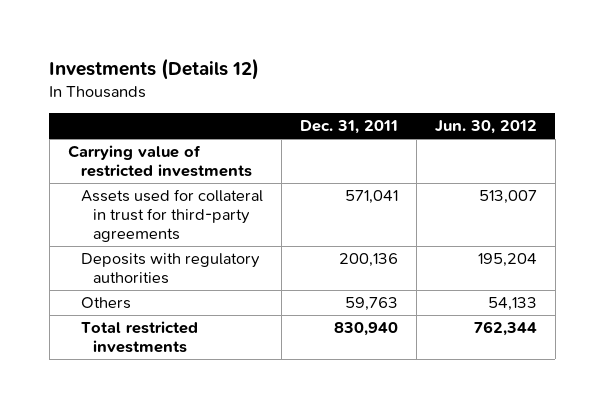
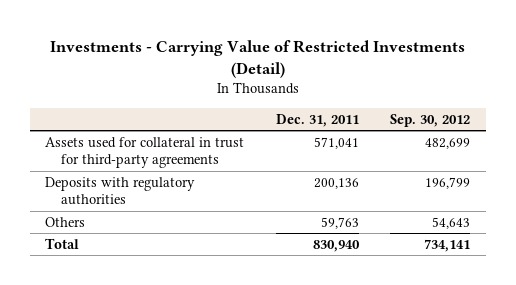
[49,57,260,80] Investments (Details 12) -> [49,39,465,79] Investments - Carrying Value of Restricted Investments (Detail)
[434,120,537,135] Jun. 30, 2012 -> none
none -> [390,113,471,127] Sep. 30, 2012
[67,145,252,178] Carrying value of restricted investments -> none
[80,321,198,354] Total restricted investments -> [45,237,80,249] Total

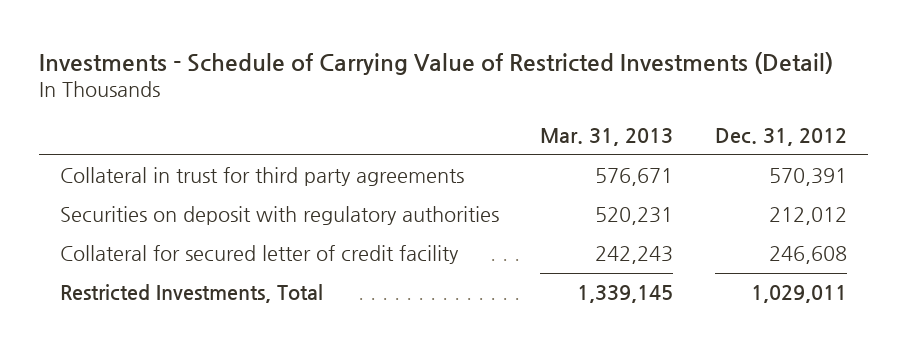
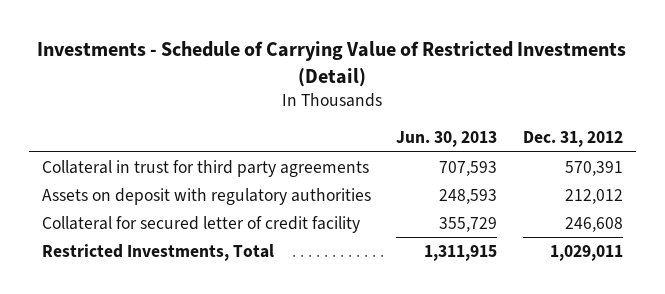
[540,128,674,147] Mar. 31, 2013 -> none
none -> [396,131,498,148] Jun. 30, 2013
[60,206,500,226] Securities on deposit with regulatory authorities -> [41,187,371,205] Assets on deposit with regulatory authorities

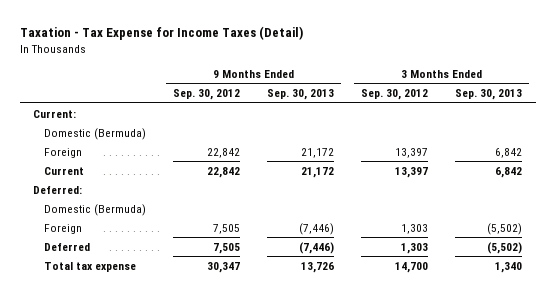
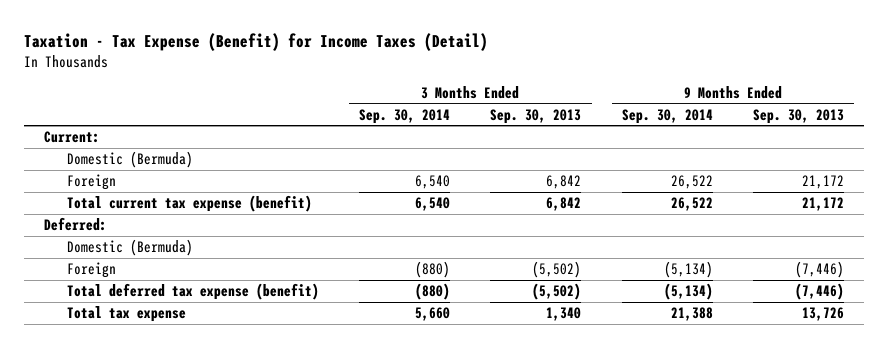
[19,26,303,41] Taxation - Tax Expense for Income Taxes (Detail) -> [24,33,489,52] Taxation - Tax Expense (Benefit) for Income Taxes (Detail)
[173,89,241,101] Sep. 30, 2012 -> none
[361,89,429,101] Sep. 30, 2012 -> none
none -> [359,108,451,124] Sep. 30, 2014
none -> [621,108,713,124] Sep. 30, 2014
[43,166,84,175] Current -> [67,194,313,212] Total current tax expense (benefit)
[43,242,90,251] Deferred -> [67,282,320,300] Total deferred tax expense (benefit)

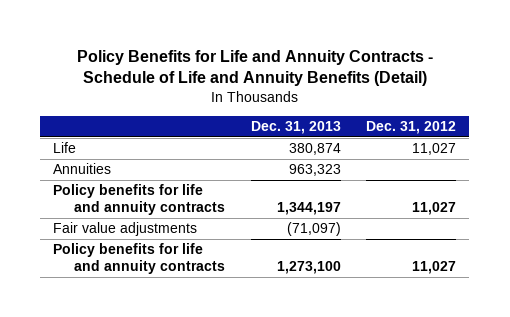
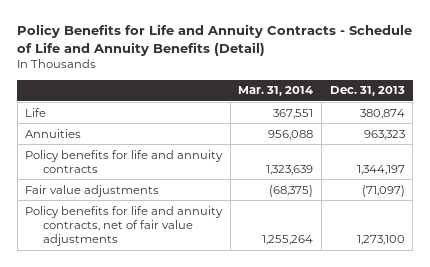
[366,121,457,135] Dec. 31, 2012 -> none
none -> [238,86,314,97] Mar. 31, 2014
[53,243,226,275] Policy benefits for life and annuity contracts -> [25,205,224,247] Policy benefits for life and annuity contracts, net of fair value adjustments

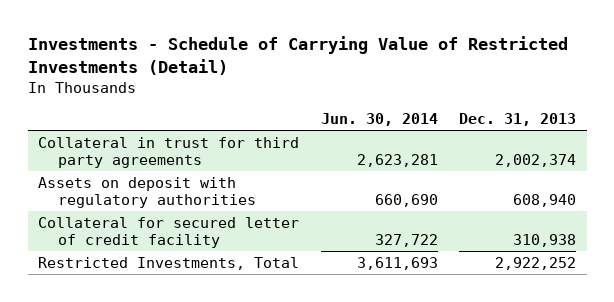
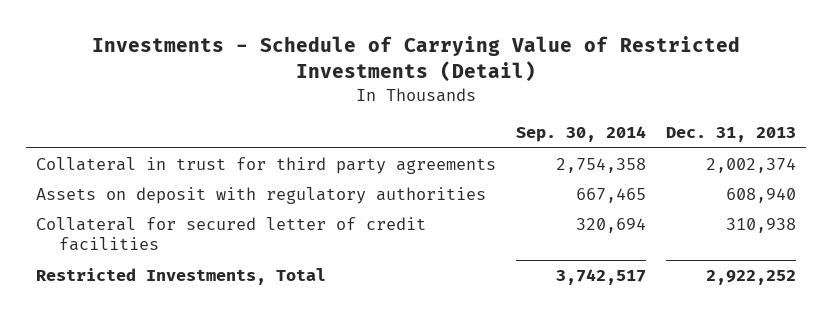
[320,113,438,127] Jun. 30, 2014 -> none
none -> [516,126,647,143] Sep. 30, 2014
[38,216,300,248] Collateral for secured letter of credit facility -> [36,216,427,252] Collateral for secured letter of credit facilities

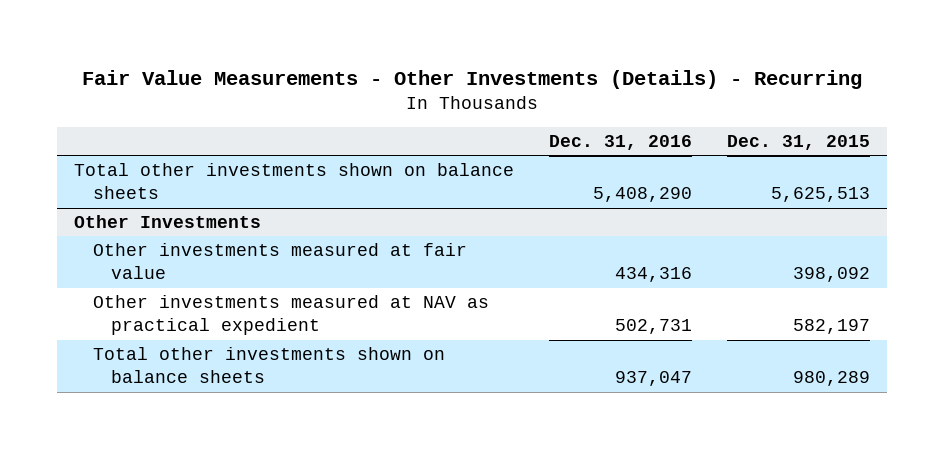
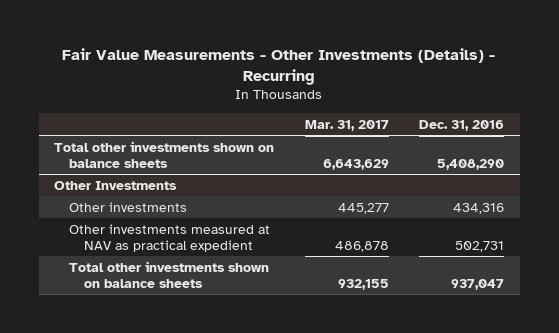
[726,134,870,150] Dec. 31, 2015 -> none
none -> [304,119,389,131] Mar. 31, 2017
[92,243,467,280] Other investments measured at fair value -> [68,201,187,212] Other investments

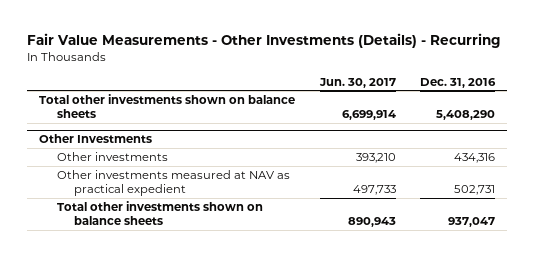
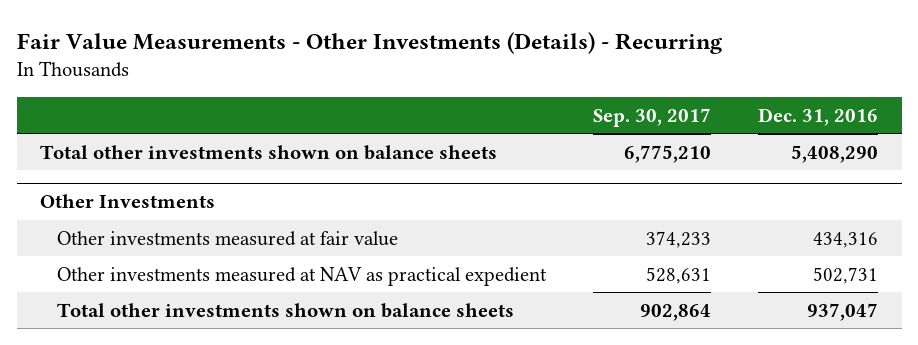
[318,77,396,88] Jun. 30, 2017 -> none
none -> [593,107,712,127] Sep. 30, 2017
[56,151,168,161] Other investments -> [57,230,399,246] Other investments measured at fair value

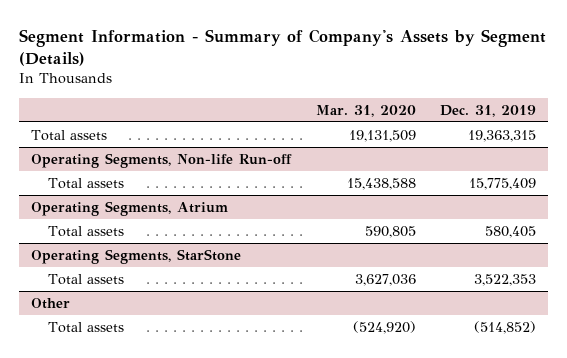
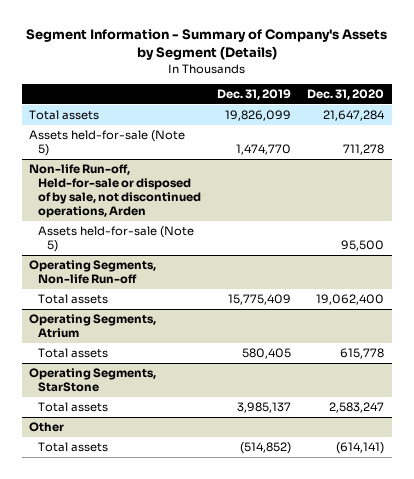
[315,104,416,117] Mar. 31, 2020 -> none
none -> [307,89,385,101] Dec. 31, 2020
[467,129,536,142] 19,363,315 -> [225,110,292,122] 19,826,099
none -> [29,130,186,157] Assets held-for-sale (Note 5)
none -> [29,164,202,219] Non-life Run-off, Held-for-sale or disposed of by sale, not discontinued operations, Arden
none -> [38,226,195,253] Assets held-for-sale (Note 5)
[473,273,536,286] 3,522,353 -> [237,402,292,414] 3,985,137

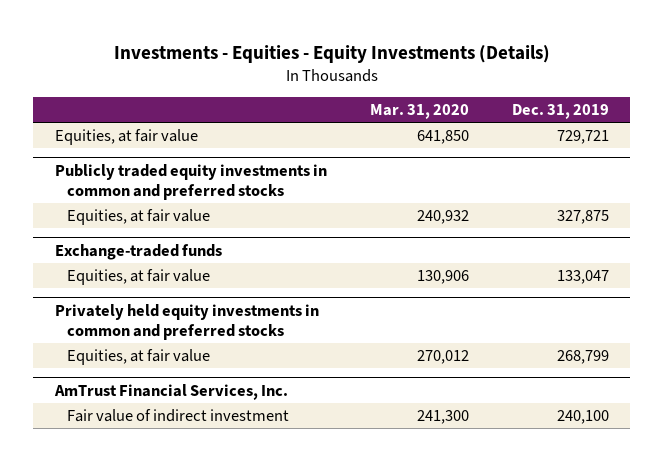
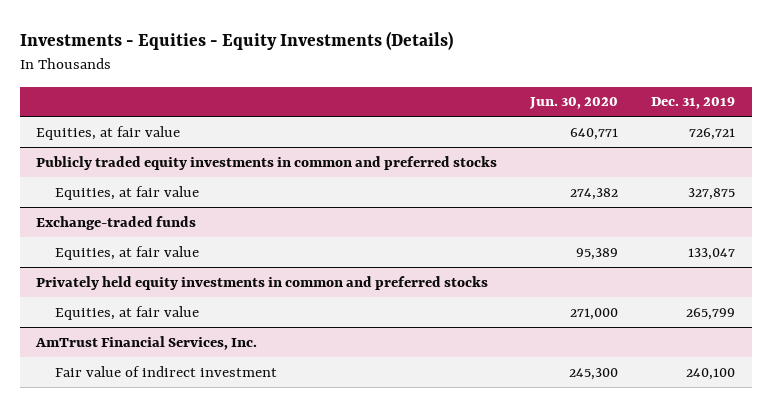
[369,104,469,120] Mar. 31, 2020 -> none
none -> [529,97,619,110] Jun. 30, 2020
[556,129,609,144] 729,721 -> [689,127,736,140] 726,721
[556,349,609,364] 268,799 -> [686,307,736,320] 265,799

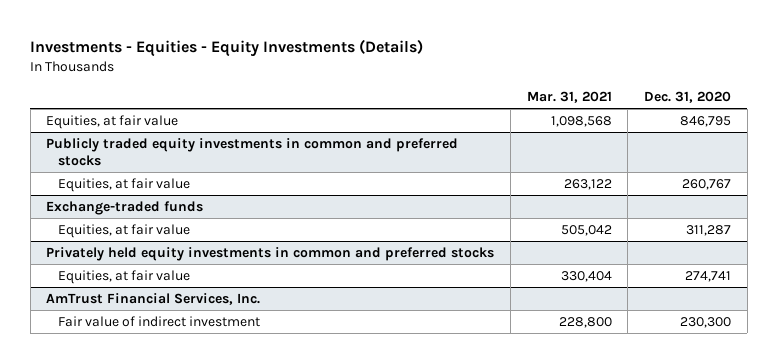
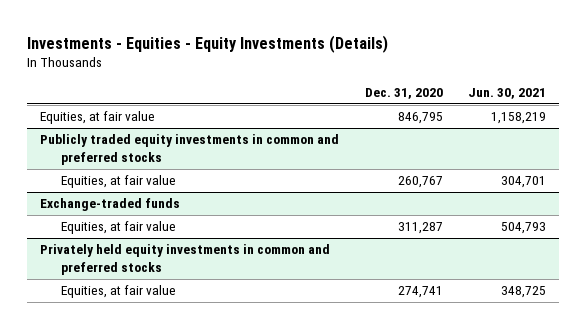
[526,91,612,104] Mar. 31, 2021 -> none
none -> [468,88,547,100] Jun. 30, 2021
[46,292,261,305] AmTrust Financial Services, Inc. -> none
[57,315,260,327] Fair value of indirect investment -> none

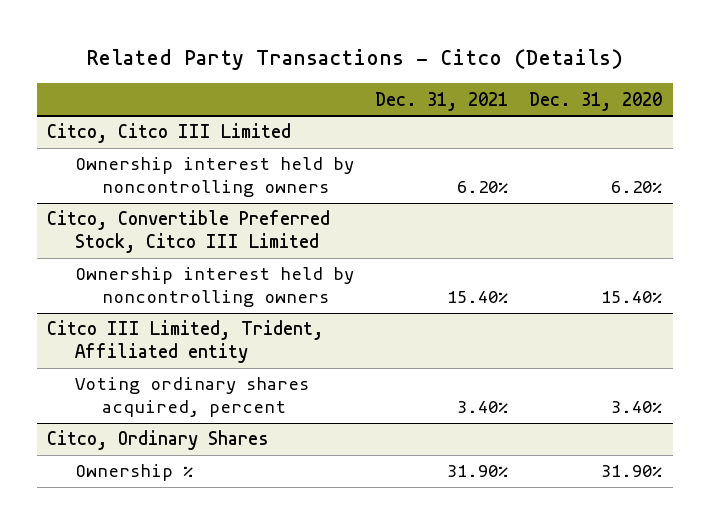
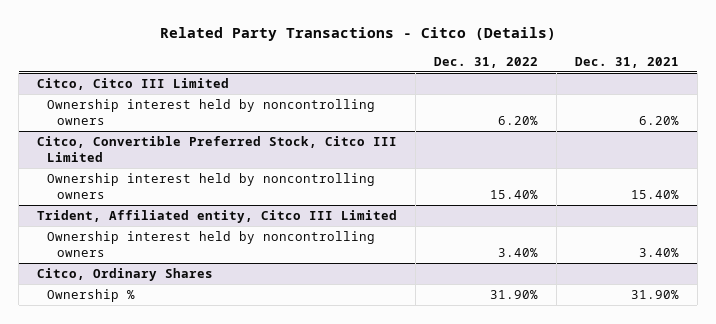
[529,91,663,111] Dec. 31, 2020 -> none
none -> [434,56,539,68] Dec. 31, 2022
[74,377,309,417] Voting ordinary shares acquired, percent -> none
[47,320,325,363] Citco III Limited, Trident, Affiliated entity -> [37,210,398,224] Trident, Affiliated entity, Citco III Limited
none -> [46,231,375,258] Ownership interest held by noncontrolling owners

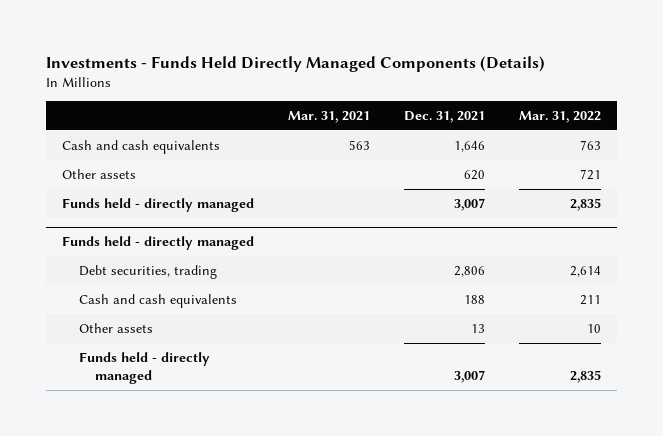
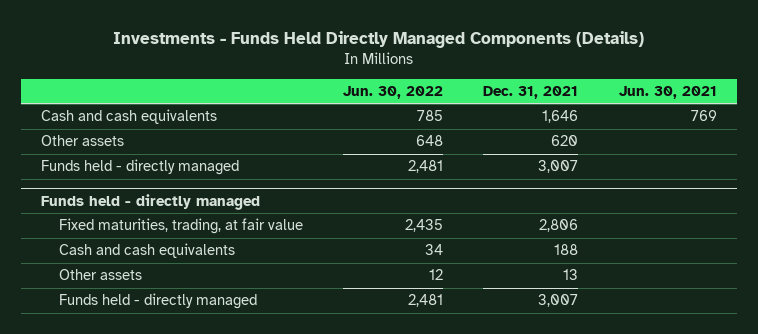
[288,110,371,123] Mar. 31, 2021 -> none
[518,110,601,123] Mar. 31, 2022 -> none
none -> [343,85,444,99] Jun. 30, 2022
none -> [618,85,717,99] Jun. 30, 2021
[78,265,217,280] Debt securities, trading -> [58,218,303,235] Fixed maturities, trading, at fair value

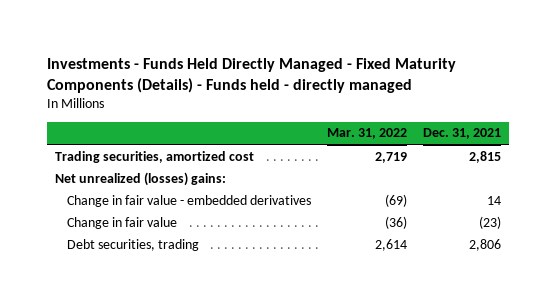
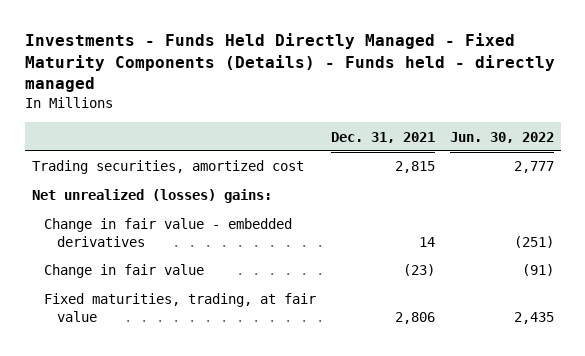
[327,128,408,140] Mar. 31, 2022 -> none
none -> [449,131,554,143] Jun. 30, 2022
[67,238,200,251] Debt securities, trading -> [44,293,317,323] Fixed maturities, trading, at fair value

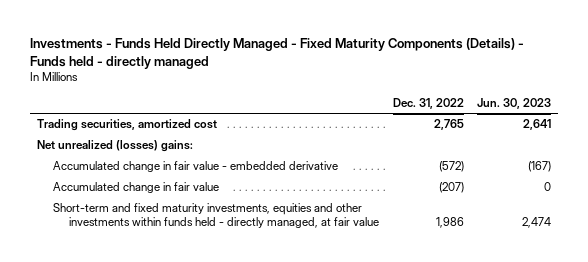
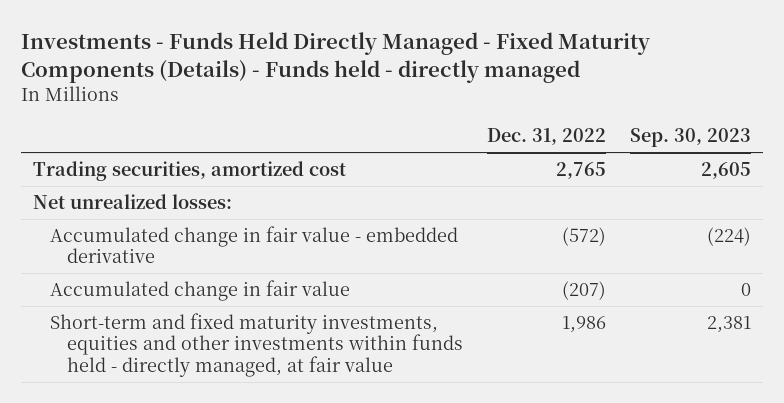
[476,98,551,110] Jun. 30, 2023 -> none
none -> [629,128,751,148] Sep. 30, 2023
[36,140,193,153] Net unrealized (losses) gains: -> [32,194,232,210] Net unrealized losses:

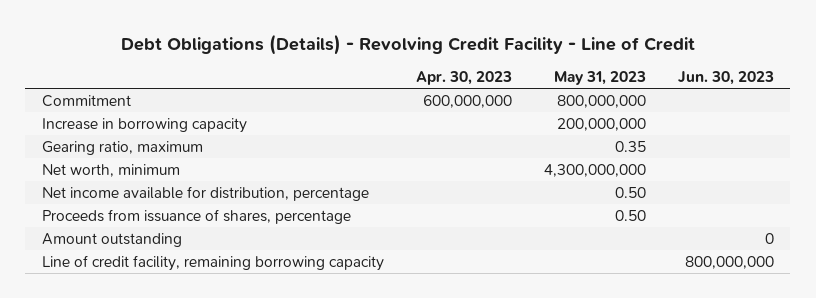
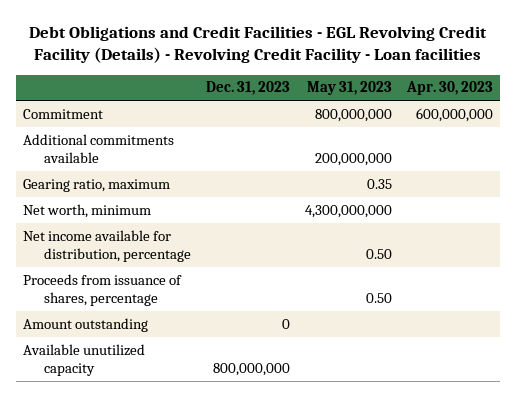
[120,33,695,55] Debt Obligations (Details) - Revolving Credit Facility - Line of Credit -> [28,25,487,64] Debt Obligations and Credit Facilities - EGL Revolving Credit Facility (Details) - Revolving Credit Facility - Loan facilities
[677,70,774,85] Jun. 30, 2023 -> none
none -> [206,81,291,96] Dec. 31, 2023
[41,117,247,133] Increase in borrowing capacity -> [23,133,175,163] Additional commitments available
[41,254,384,271] Line of credit facility, remaining borrowing capacity -> [23,343,146,376] Available unutilized capacity

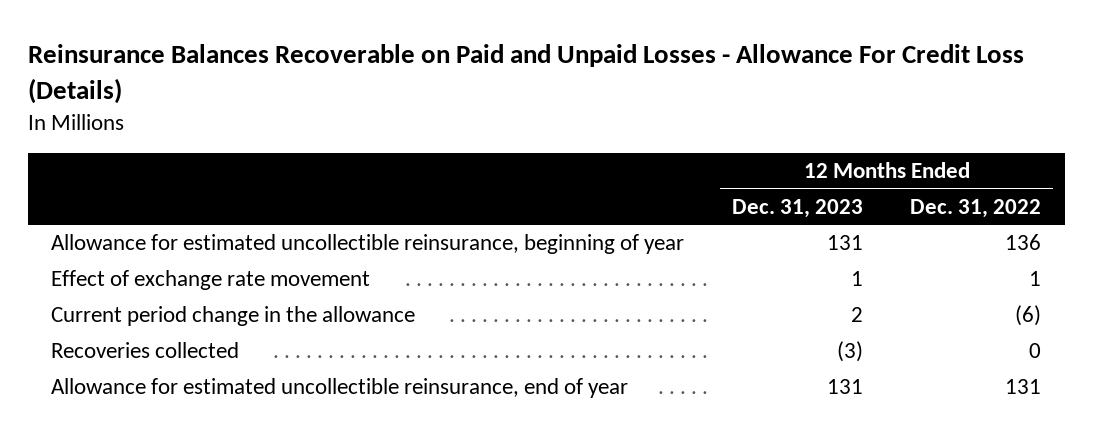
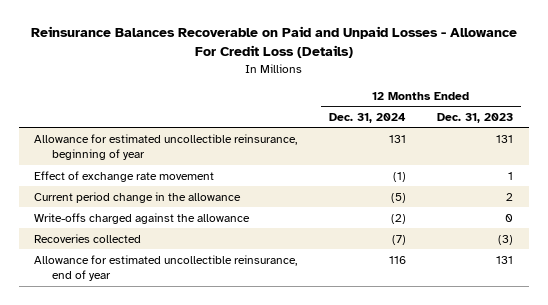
[910,198,1042,218] Dec. 31, 2022 -> none
none -> [328,112,406,123] Dec. 31, 2024
none -> [34,212,251,224] Write-offs charged against the allowance

